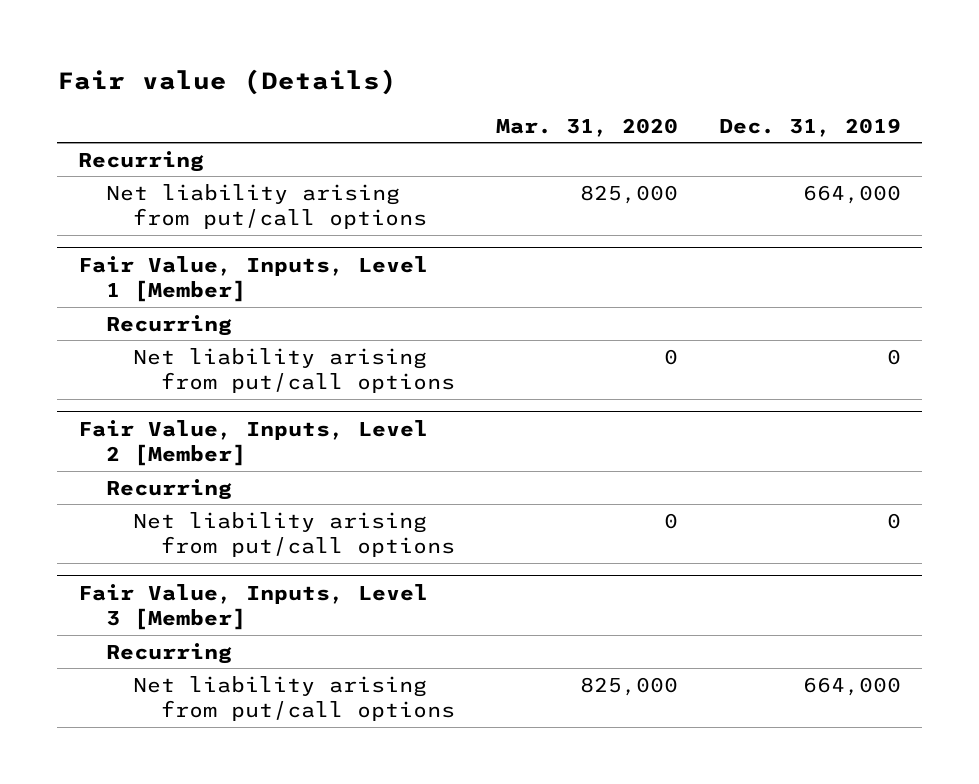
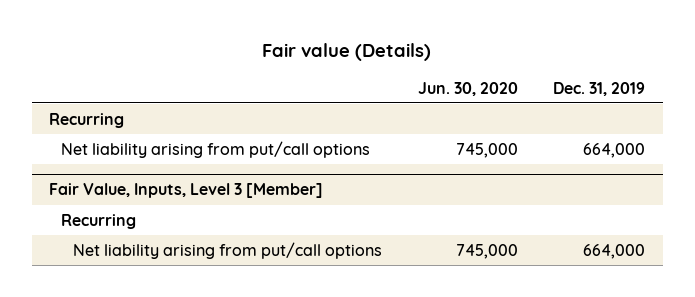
[496,117,679,137] Mar. 31, 2020 -> none
none -> [417,81,518,96] Jun. 30, 2020
[77,255,428,303] Fair Value, Inputs, Level 1 [Member] -> none
[105,314,232,336] Recurring -> none
[133,347,455,394] Net liability arising from put/call options -> none
[77,419,428,467] Fair Value, Inputs, Level 2 [Member] -> none
[105,478,232,500] Recurring -> none
[133,511,455,558] Net liability arising from put/call options -> none

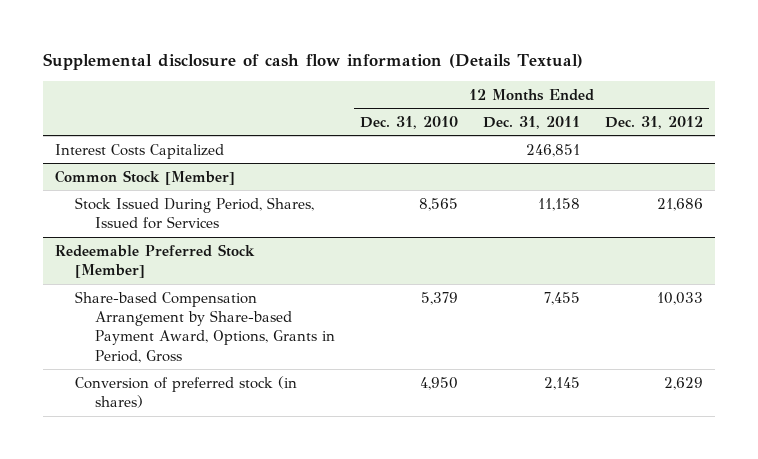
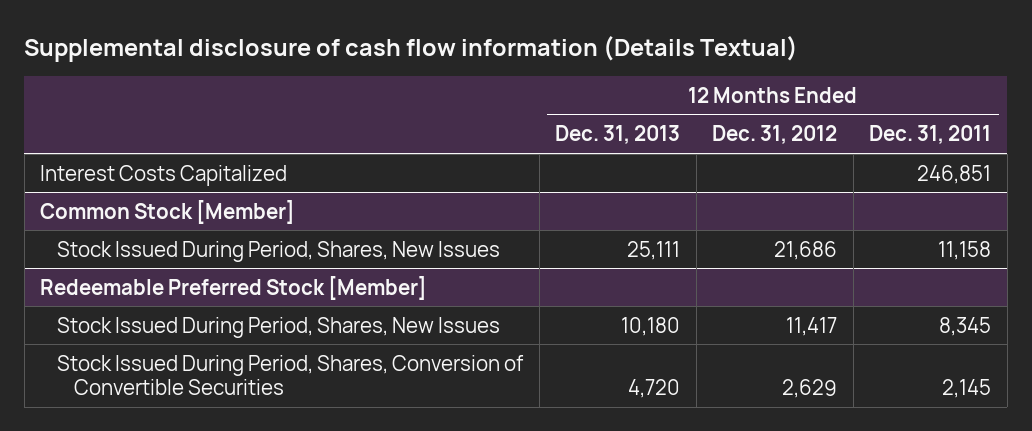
[360,115,459,129] Dec. 31, 2010 -> none
none -> [555,125,681,145] Dec. 31, 2013
[75,196,315,230] Stock Issued During Period, Shares, Issued for Services -> [57,240,501,262] Stock Issued During Period, Shares, New Issues
[75,290,336,363] Share-based Compensation Arrangement by Share-based Payment Award, Options, Grants in Period, Gross -> none
none -> [57,316,501,338] Stock Issued During Period, Shares, New Issues
[75,375,298,409] Conversion of preferred stock (in shares) -> [57,354,525,396] Stock Issued During Period, Shares, Conversion of Convertible Securities

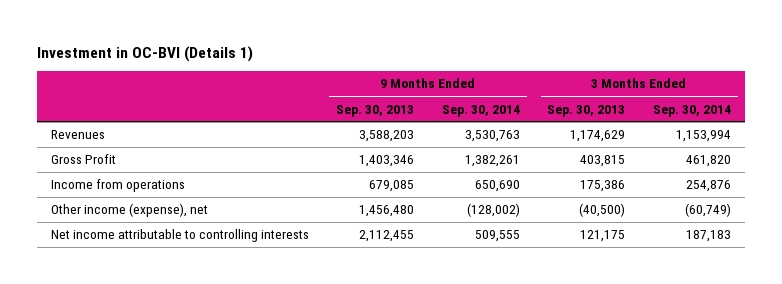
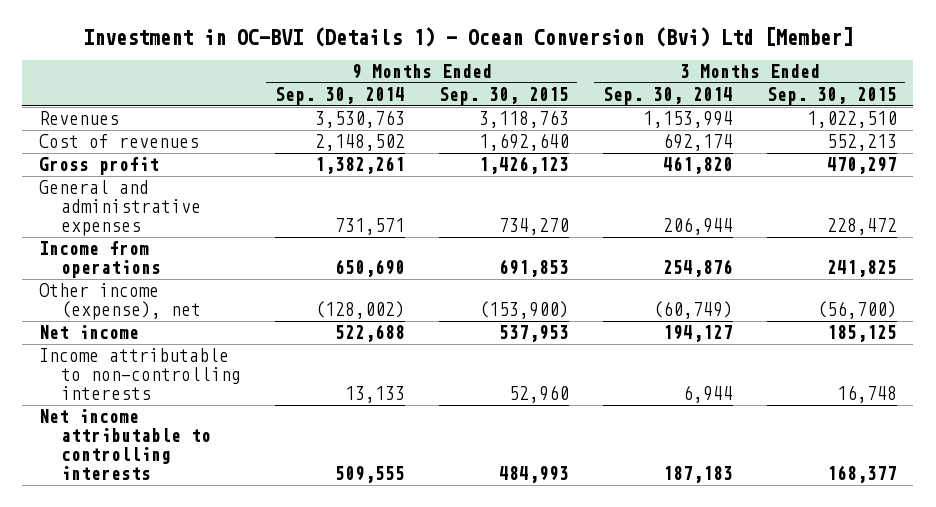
[36,45,253,62] Investment in OC-BVI (Details 1) -> [82,27,853,48] Investment in OC-BVI (Details 1) - Ocean Conversion (Bvi) Ltd [Member]
[336,104,415,117] Sep. 30, 2013 -> none
[547,104,626,117] Sep. 30, 2013 -> none
none -> [438,86,569,105] Sep. 30, 2015
none -> [766,86,897,105] Sep. 30, 2015
none -> [39,134,200,149] Cost of revenues
[50,154,116,165] Gross Profit -> [39,157,160,176] Gross profit
none -> [39,180,201,236] General and administrative expenses
none -> [39,325,140,340] Net income
none -> [39,348,241,400] Income attributable to non-controlling interests

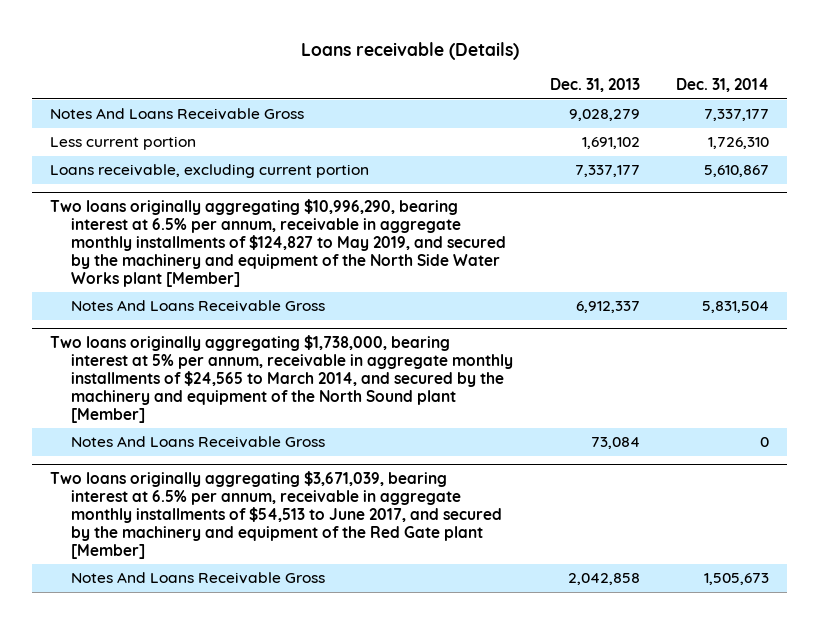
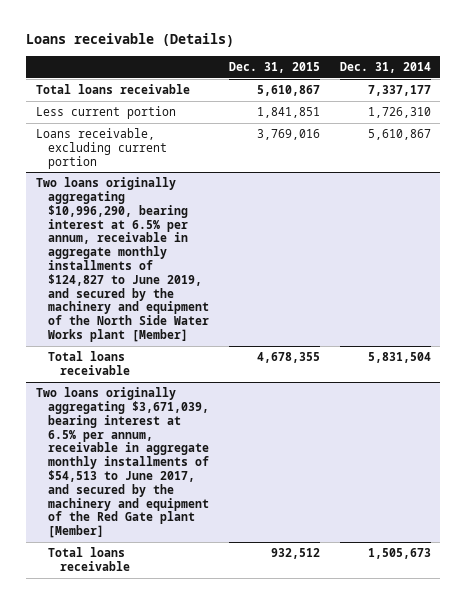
[549,78,640,93] Dec. 31, 2013 -> none
none -> [228,62,320,74] Dec. 31, 2015
[49,108,304,121] Notes And Loans Receivable Gross -> [36,84,191,95] Total loans receivable
[49,335,514,423] Two loans originally aggregating $1,738,000, bearing interest at 5% per annum, receivable in aggregate monthly installments of $24,565 to March 2014, and secured by the machinery and equipment of the North Sound plant [Member] -> none
[71,436,326,449] Notes And Loans Receivable Gross -> none
[49,199,507,287] Two loans originally aggregating $10,996,290, bearing interest at 6.5% per annum, receivable in aggregate monthly installments of $124,827 to May 2019, and secured by the machinery and equipment of the North Side Water Works plant [Member] -> [36,177,210,343] Two loans originally aggregating $10,996,290, bearing interest at 6.5% per annum, receivable in aggregate monthly installments of $124,827 to June 2019, and secured by the machinery and equipment of the North Side Water Works plant [Member]
[71,300,326,313] Notes And Loans Receivable Gross -> [48,351,131,375] Total loans receivable
[71,572,326,585] Notes And Loans Receivable Gross -> [48,547,131,571] Total loans receivable

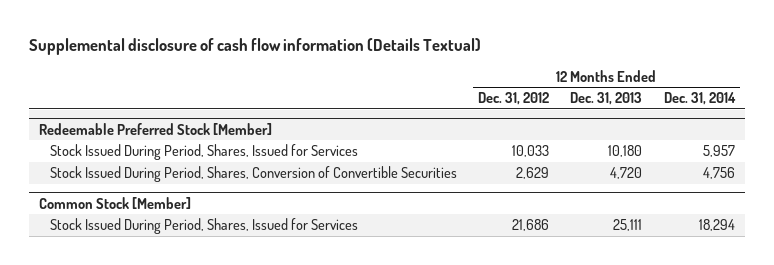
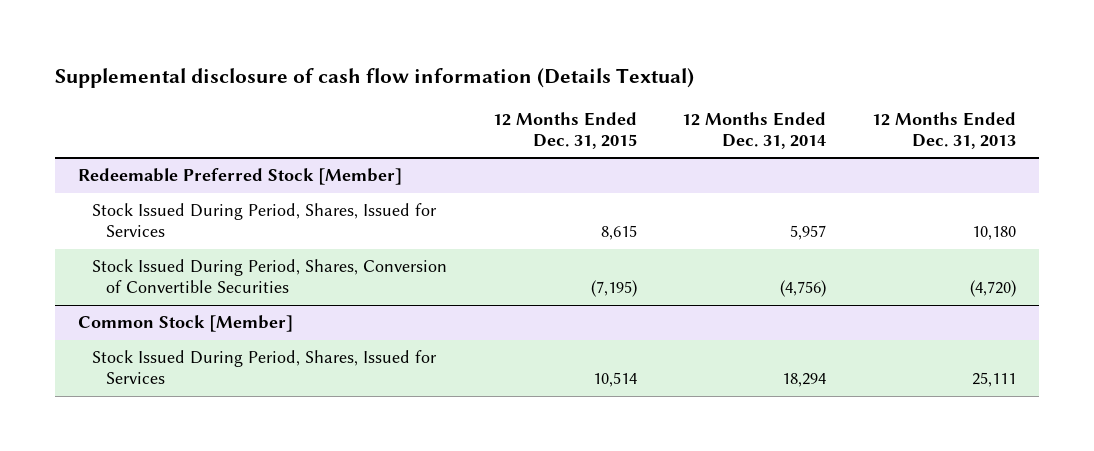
[478,92,550,106] Dec. 31, 2012 -> none
none -> [492,111,637,149] 12 Months Ended Dec. 31, 2015
[610,167,643,180] 4,720 -> [970,280,1017,298] (4,720)
[702,167,735,180] 4,756 -> [780,280,827,298] (4,756)

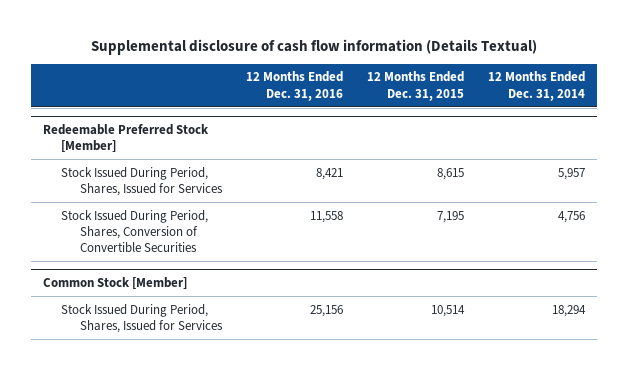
[872,111,1017,149] 12 Months Ended Dec. 31, 2013 -> none
none -> [245,71,343,101] 12 Months Ended Dec. 31, 2016
[590,280,637,298] (7,195) -> [436,210,464,223] 7,195
[780,280,827,298] (4,756) -> [557,210,585,223] 4,756

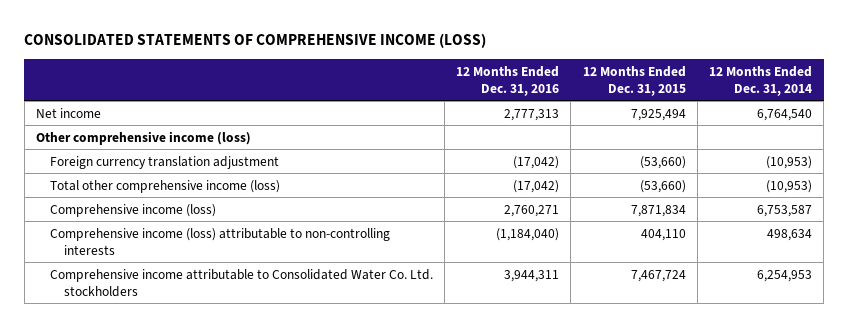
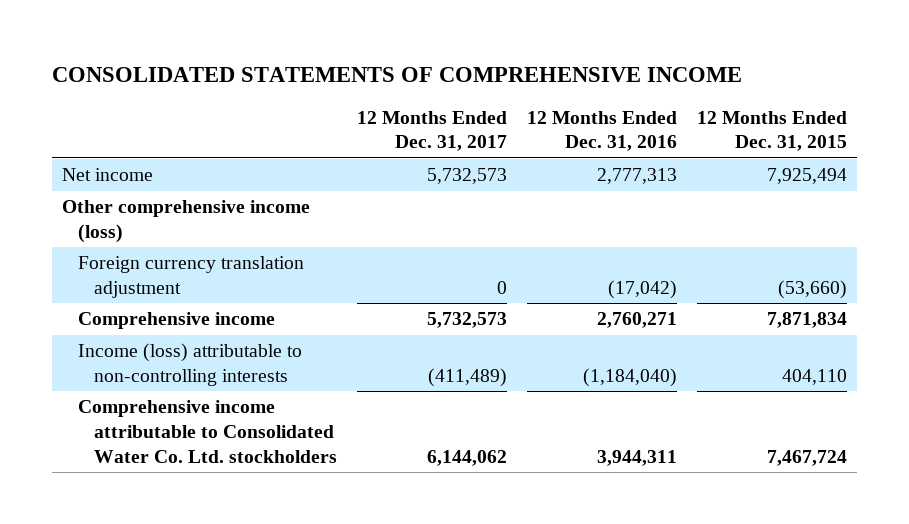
[24,33,487,49] CONSOLIDATED STATEMENTS OF COMPREHENSIVE INCOME (LOSS) -> [51,66,742,82] CONSOLIDATED STATEMENTS OF COMPREHENSIVE INCOME
[709,65,813,96] 12 Months Ended Dec. 31, 2014 -> none
none -> [356,110,507,152] 12 Months Ended Dec. 31, 2017
[49,179,280,193] Total other comprehensive income (loss) -> none
[49,203,216,217] Comprehensive income (loss) -> [77,312,275,330] Comprehensive income
[49,227,390,255] Comprehensive income (loss) attributable to non-controlling interests -> [77,343,302,386] Income (loss) attributable to non-controlling interests

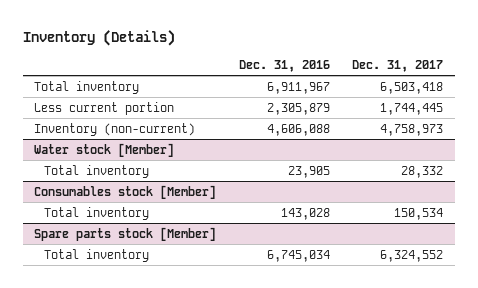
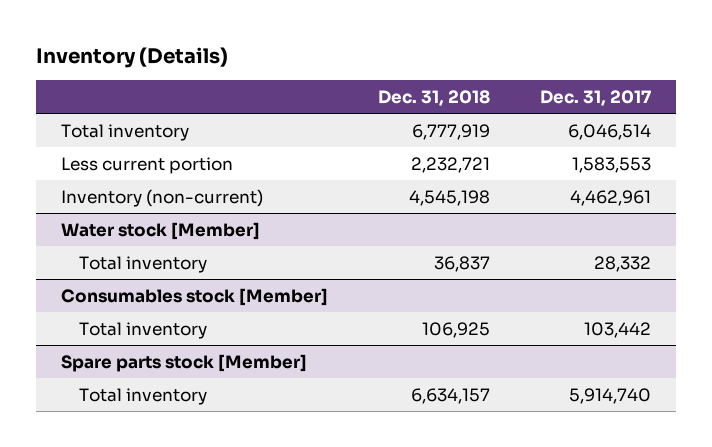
[238,59,330,72] Dec. 31, 2016 -> none
none -> [378,89,491,106] Dec. 31, 2018
[380,81,444,94] 6,503,418 -> [568,123,652,140] 6,046,514
[380,102,444,115] 1,744,445 -> [572,156,652,173] 1,583,553
[380,123,444,136] 4,758,973 -> [570,189,652,206] 4,462,961
[394,207,444,220] 150,534 -> [584,321,652,338] 103,442
[380,249,444,262] 6,324,552 -> [569,387,652,404] 5,914,740

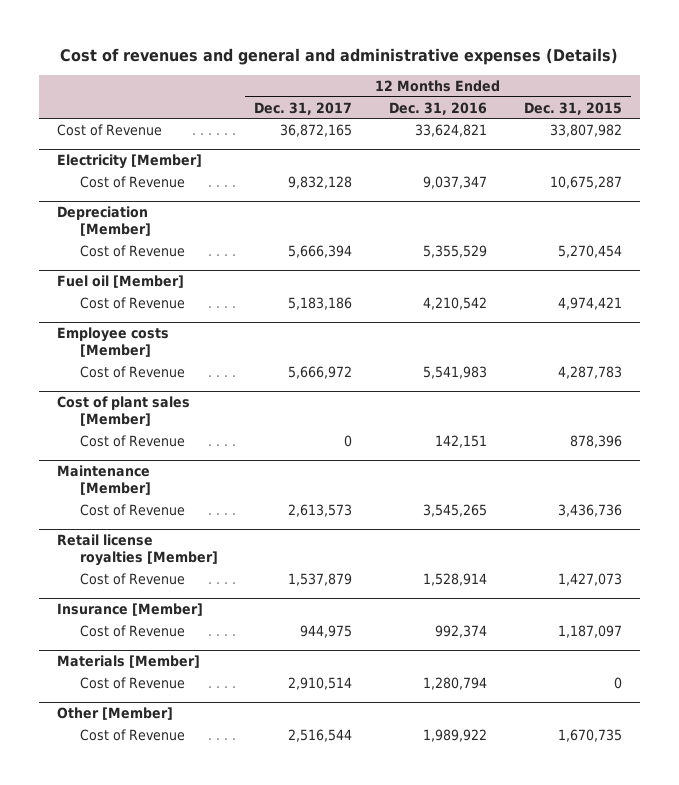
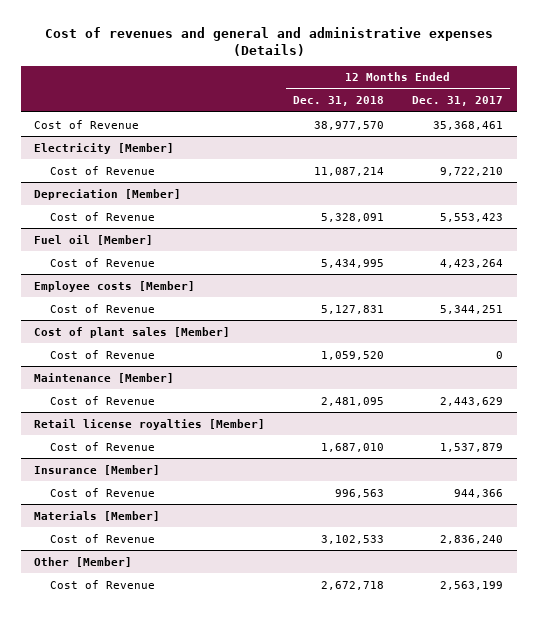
[388,101,487,115] Dec. 31, 2016 -> none
[523,101,622,115] Dec. 31, 2015 -> none
none -> [293,96,385,107] Dec. 31, 2018
[280,124,353,138] 36,872,165 -> [432,120,503,130] 35,368,461
[288,176,353,190] 9,832,128 -> [439,166,503,176] 9,722,210
[288,245,353,259] 5,666,394 -> [439,212,503,222] 5,553,423
[288,297,353,311] 5,183,186 -> [439,258,503,268] 4,423,264
[288,366,353,380] 5,666,972 -> [439,304,503,314] 5,344,251
[288,504,353,518] 2,613,573 -> [439,396,503,406] 2,443,629
[300,625,353,639] 944,975 -> [453,488,503,498] 944,366
[288,677,353,691] 2,910,514 -> [439,534,503,544] 2,836,240
[288,729,353,743] 2,516,544 -> [439,580,503,590] 2,563,199

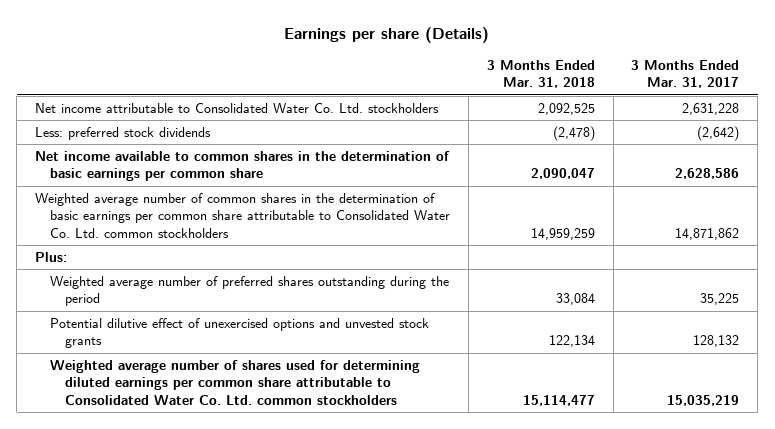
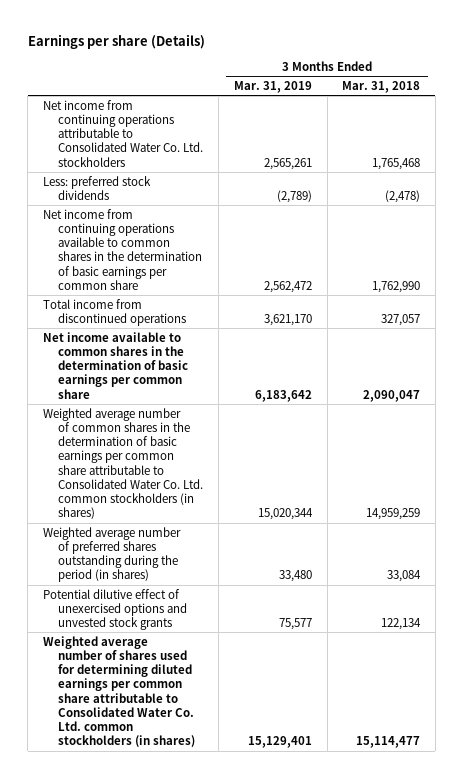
[631,60,740,89] 3 Months Ended Mar. 31, 2017 -> none
none -> [233,80,312,93] Mar. 31, 2019
[35,103,440,114] Net income attributable to Consolidated Water Co. Ltd. stockholders -> [43,99,204,167] Net income from continuing operations attributable to Consolidated Water Co. Ltd. stockholders
[537,103,595,116] 2,092,525 -> [372,157,421,170] 1,765,468
none -> [43,208,203,290] Net income from continuing operations available to common shares in the determination of basic earnings per common share
none -> [43,298,187,326] Total income from discontinued operations
[35,252,68,263] Plus: -> none
[35,193,450,238] Weighted average number of common shares in the determination of basic earnings per common share attributable to Consolidated Water Co. Ltd. common stockholders -> [43,407,204,520] Weighted average number of common shares in the determination of basic earnings per common share attributable to Consolidated Water Co. Ltd. common stockholders (in shares)
[49,276,449,307] Weighted average number of preferred shares outstanding during the period -> [43,526,182,583] Weighted average number of preferred shares outstanding during the period (in shares)
[49,360,420,405] Weighted average number of shares used for determining diluted earnings per common share attributable to Consolidated Water Co. Ltd. common stockholders -> [43,635,196,748] Weighted average number of shares used for determining diluted earnings per common share attributable to Consolidated Water Co. Ltd. common stockholders (in shares)

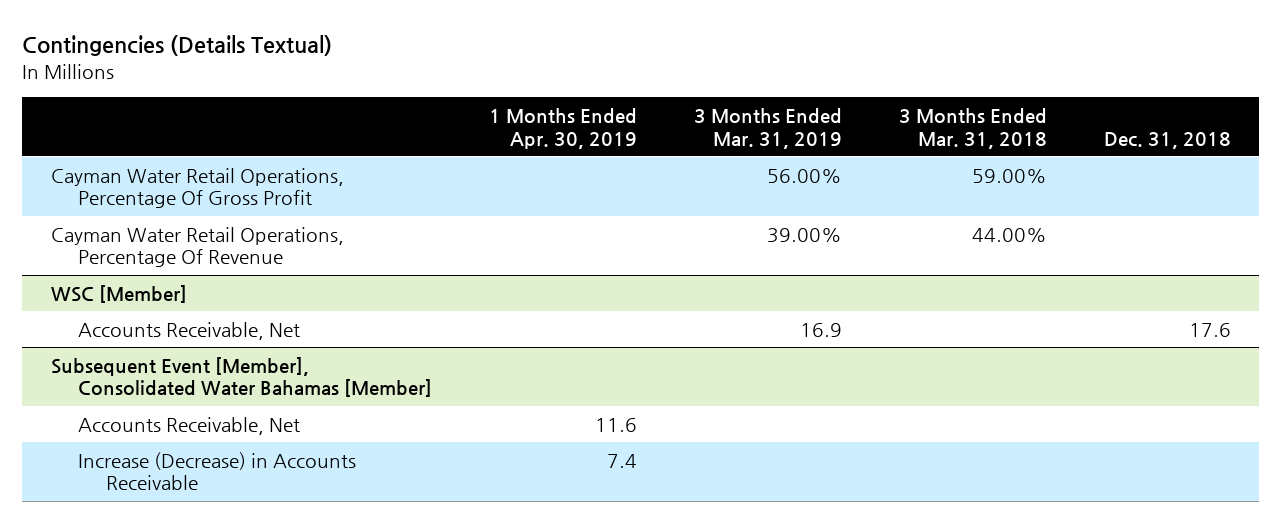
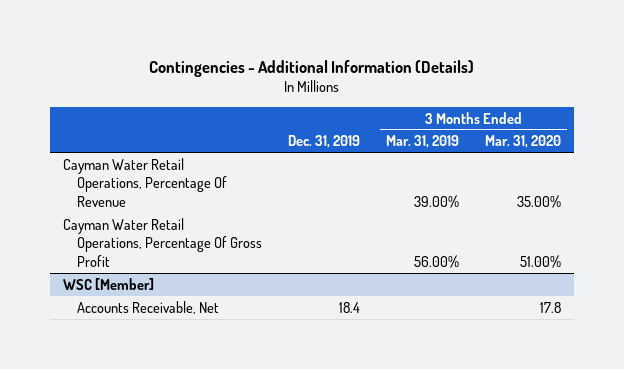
[22,35,333,57] Contingencies (Details Textual) -> [149,59,475,77] Contingencies - Additional Information (Details)
[489,107,638,149] 1 Months Ended Apr. 30, 2019 -> none
[898,107,1047,149] 3 Months Ended Mar. 31, 2018 -> none
[1103,131,1231,149] Dec. 31, 2018 -> none
none -> [288,135,361,149] Dec. 31, 2019
none -> [485,135,562,149] Mar. 31, 2020
[50,167,344,209] Cayman Water Retail Operations, Percentage Of Gross Profit -> [63,217,263,267] Cayman Water Retail Operations, Percentage Of Gross Profit
[78,321,301,340] Accounts Receivable, Net -> none
[50,356,433,398] Subsequent Event [Member], Consolidated Water Bahamas [Member] -> none
[78,451,357,491] Increase (Decrease) in Accounts Receivable -> none

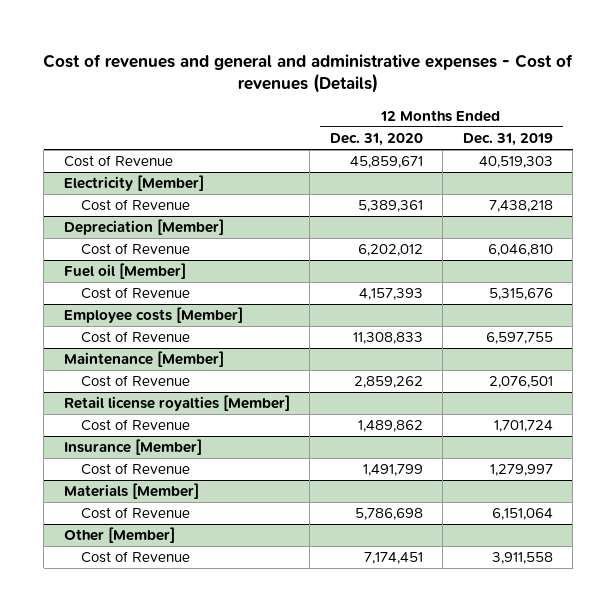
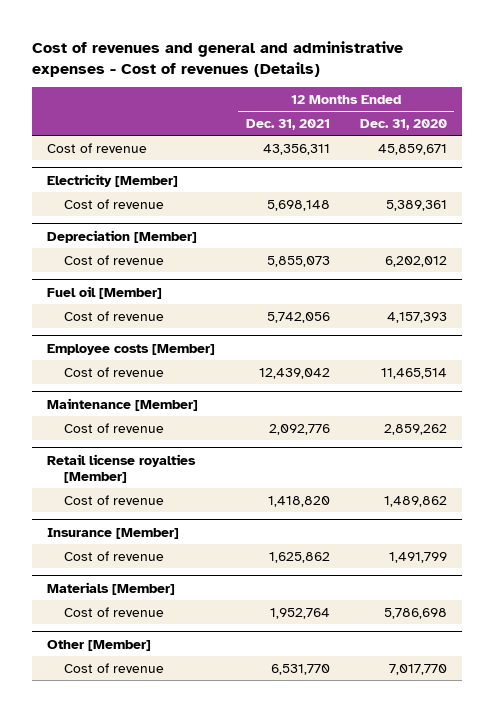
[462,132,553,146] Dec. 31, 2019 -> none
none -> [245,118,330,130] Dec. 31, 2021
[63,155,173,168] Cost of Revenue -> [47,142,148,153] Cost of revenue
[81,199,191,212] Cost of Revenue -> [63,198,164,209] Cost of revenue
[81,243,191,256] Cost of Revenue -> [63,254,164,265] Cost of revenue
[81,287,191,300] Cost of Revenue -> [63,310,164,321] Cost of revenue
[81,331,191,344] Cost of Revenue -> [63,366,164,377] Cost of revenue
[352,332,423,345] 11,308,833 -> [380,367,447,379] 11,465,514
[81,375,191,388] Cost of Revenue -> [63,422,164,433] Cost of revenue
[81,419,191,432] Cost of Revenue -> [63,494,164,505] Cost of revenue
[81,463,191,476] Cost of Revenue -> [63,550,164,561] Cost of revenue
[81,507,191,520] Cost of Revenue -> [63,606,164,617] Cost of revenue
[81,551,191,564] Cost of Revenue -> [63,662,164,673] Cost of revenue
[363,552,423,565] 7,174,451 -> [388,663,447,675] 7,017,770

